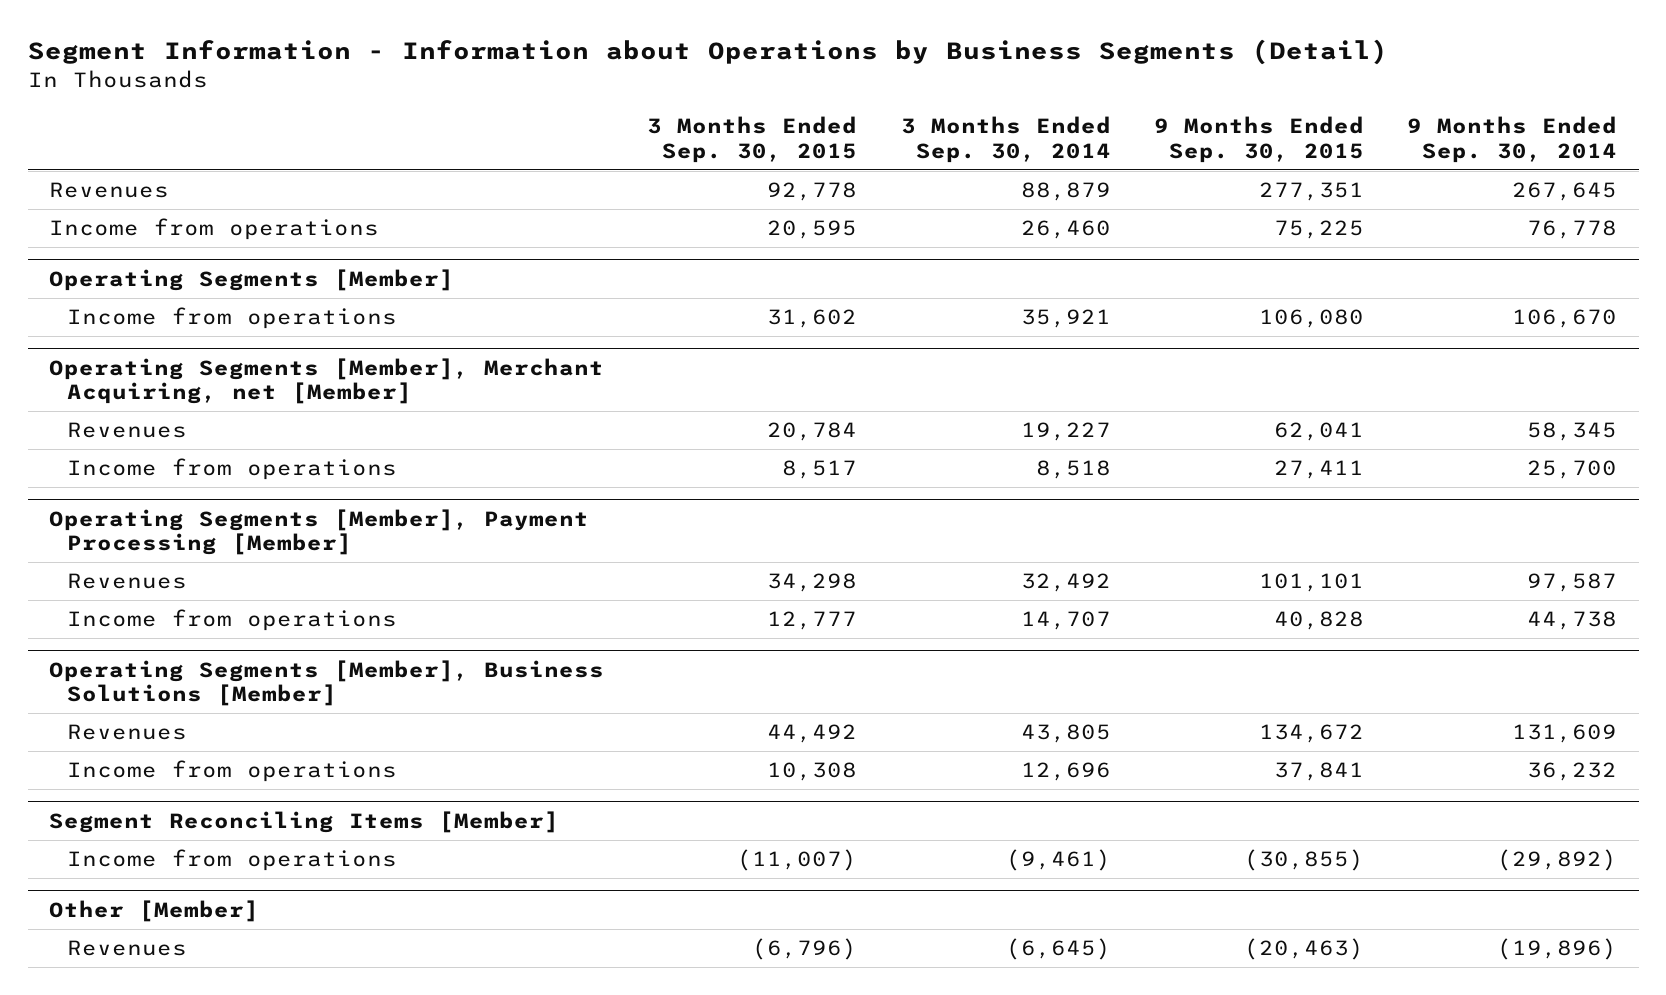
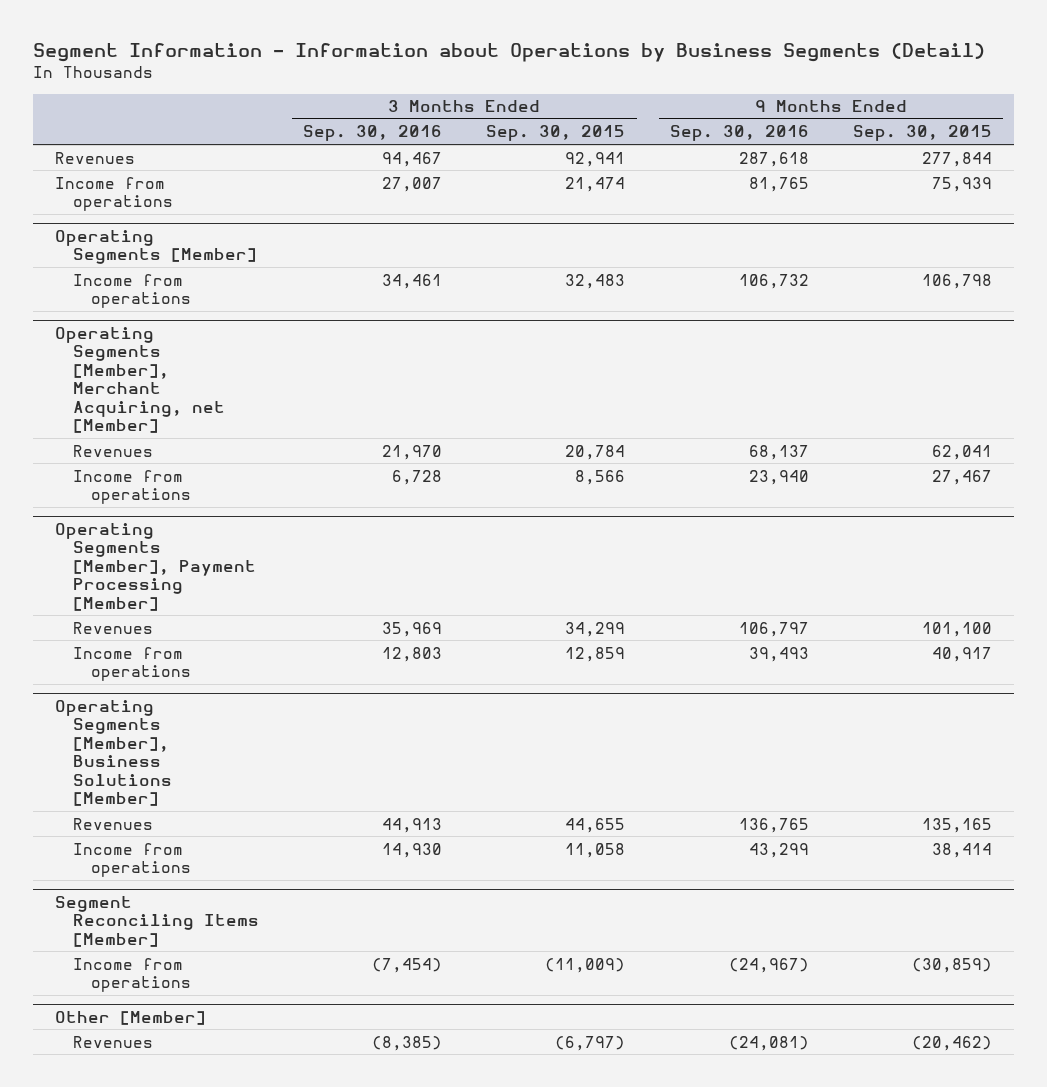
[900,116,1111,163] 3 Months Ended Sep. 30, 2014 -> none
[1407,116,1618,163] 9 Months Ended Sep. 30, 2014 -> none
none -> [303,125,443,142] Sep. 30, 2016
none -> [669,125,809,142] Sep. 30, 2016
[767,182,858,202] 92,778 -> [565,151,626,167] 92,941
[1258,182,1364,202] 277,351 -> [921,151,992,167] 277,844
[767,220,858,240] 20,595 -> [565,176,626,192] 21,474
[1273,220,1364,240] 75,225 -> [931,176,992,192] 75,939
[767,309,858,329] 31,602 -> [565,273,626,289] 32,483
[1258,309,1364,329] 106,080 -> [921,273,992,289] 106,798
[782,460,858,480] 8,517 -> [575,469,626,485] 8,566
[1273,460,1364,480] 27,411 -> [931,469,992,485] 27,467
[767,573,858,593] 34,298 -> [565,621,626,637] 34,299
[1258,573,1364,593] 101,101 -> [921,621,992,637] 101,100
[767,611,858,631] 12,777 -> [565,646,626,662] 12,859
[1273,611,1364,631] 40,828 -> [931,646,992,662] 40,917
[767,724,858,744] 44,492 -> [565,817,626,833] 44,655
[1258,724,1364,744] 134,672 -> [921,817,992,833] 135,165
[767,762,858,782] 10,308 -> [565,842,626,858] 11,058
[1273,762,1364,782] 37,841 -> [931,842,992,858] 38,414
[737,849,858,872] (11,007) -> [545,957,626,973] (11,009)
[1243,849,1364,872] (30,855) -> [911,957,992,973] (30,859)
[752,938,858,961] (6,796) -> [555,1035,626,1051] (6,797)
[1243,938,1364,961] (20,463) -> [911,1035,992,1051] (20,462)

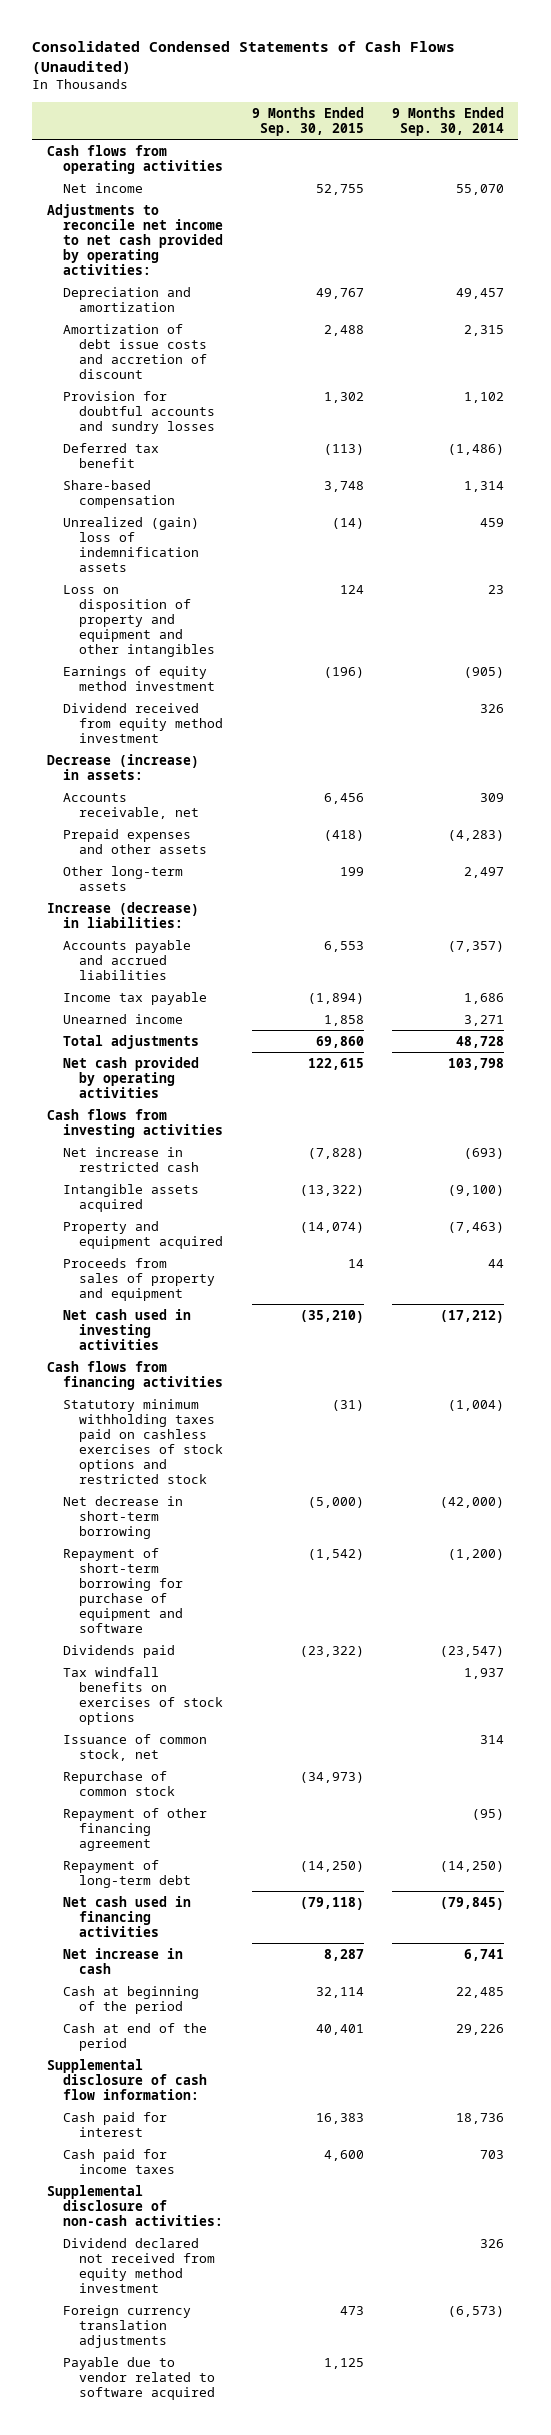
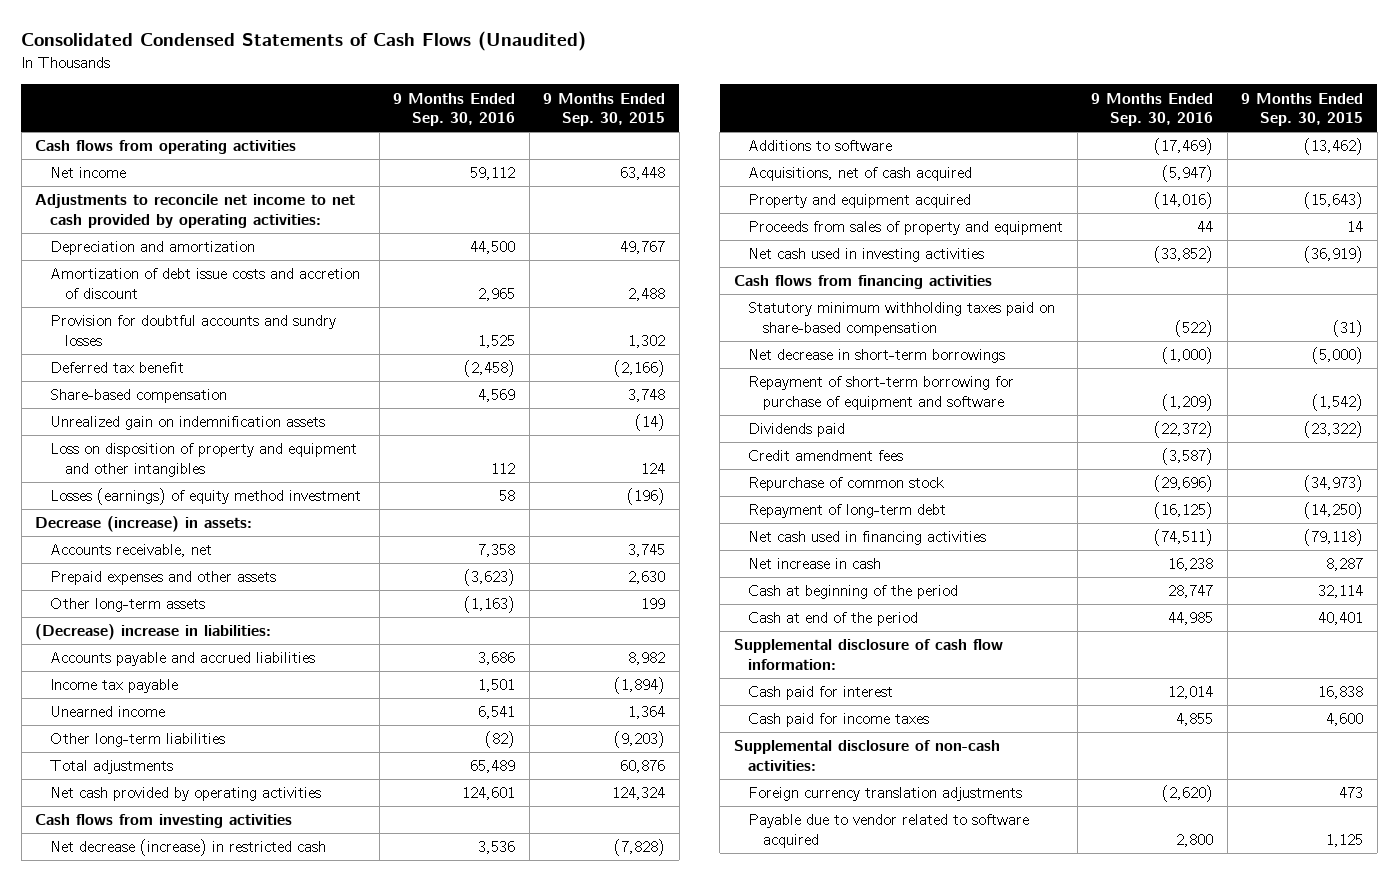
[392,106,505,136] 9 Months Ended Sep. 30, 2014 -> none
none -> [393,92,516,127] 9 Months Ended Sep. 30, 2016
[315,183,364,195] 52,755 -> [620,167,666,181] 63,448
[323,443,364,455] (113) -> [614,360,666,378] (2,166)
[63,516,200,572] Unrealized (gain) loss of indemnification assets -> [50,416,326,431] Unrealized gain on indemnification assets
[63,702,224,743] Dividend received from equity method investment -> none
[63,665,216,691] Earnings of equity method investment -> [50,488,362,506] Losses (earnings) of equity method investment
[323,792,364,804] 6,456 -> [628,544,666,558] 3,745
[323,829,364,841] (418) -> [628,571,666,585] 2,630
[46,901,199,928] Increase (decrease) in liabilities: -> [35,624,272,641] (Decrease) increase in liabilities:
[323,940,364,952] 6,553 -> [628,652,666,666] 8,982
[323,1014,364,1026] 1,858 -> [628,706,666,720] 1,364
none -> [50,733,226,748] Other long-term liabilities
[315,1035,364,1048] 69,860 -> [620,760,666,774] 60,876
[307,1057,364,1070] 122,615 -> [612,787,666,801] 124,324
[63,1183,200,1212] Intangible assets acquired -> none
[63,1146,200,1172] Net increase in restricted cash -> [50,839,327,857] Net decrease (increase) in restricted cash
none -> [748,140,893,152] Additions to software
none -> [748,167,973,182] Acquisitions, net of cash acquired
[299,1221,364,1233] (14,074) -> [1304,192,1364,210] (15,643)
[299,1309,364,1323] (35,210) -> [1304,246,1364,264] (36,919)
[63,1398,224,1484] Statutory minimum withholding taxes paid on cashless exercises of stock options and restricted stock -> [748,302,1056,336] Statutory minimum withholding taxes paid on share-based compensation
[63,1495,184,1539] Net decrease in short-term borrowing -> [748,349,1006,364] Net decrease in short-term borrowings
[63,1666,224,1725] Tax windfall benefits on exercises of stock options -> none
[63,1733,208,1761] Issuance of common stock, net -> none
none -> [748,450,904,462] Credit amendment fees
[63,1807,208,1851] Repayment of other financing agreement -> none
[315,2112,364,2124] 16,383 -> [1318,686,1364,700] 16,838
[63,2237,216,2293] Dividend declared not received from equity method investment -> none

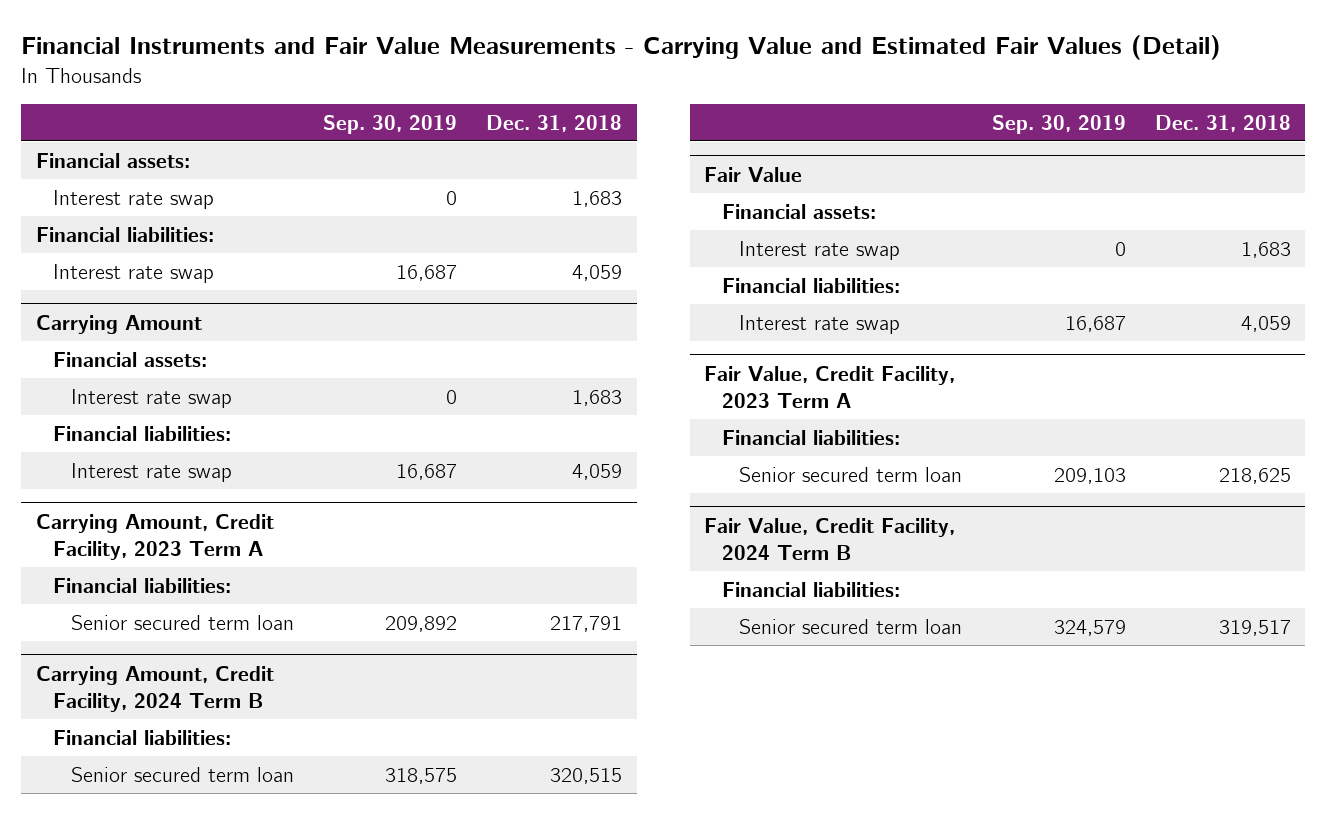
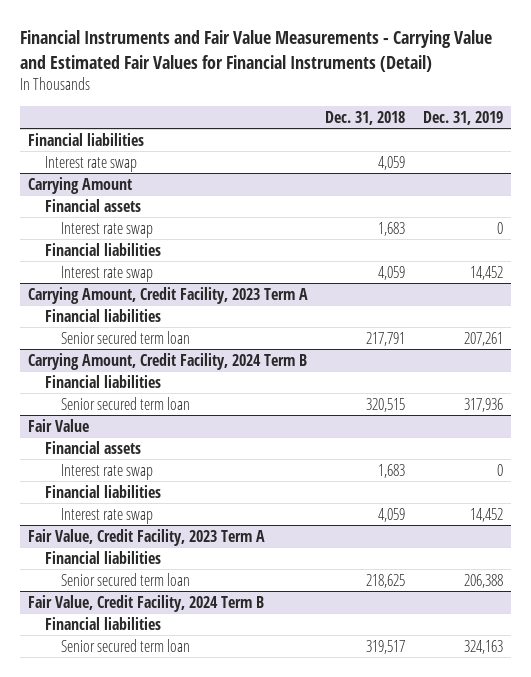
[20,34,1221,60] Financial Instruments and Fair Value Measurements - Carrying Value and Estimated Fair Values (Detail) -> [19,30,492,72] Financial Instruments and Fair Value Measurements - Carrying Value and Estimated Fair Values for Financial Instruments (Detail)
[322,114,457,134] Sep. 30, 2019 -> none
none -> [422,110,503,125] Dec. 31, 2019
[35,152,190,168] Financial assets: -> none
[53,189,215,209] Interest rate swap -> none
[35,226,214,242] Financial liabilities: -> [28,132,145,146] Financial liabilities
[53,351,208,367] Financial assets: -> [44,198,141,212] Financial assets
[53,425,232,441] Financial liabilities: -> [44,242,161,256] Financial liabilities
[53,577,232,593] Financial liabilities: -> [44,308,161,322] Financial liabilities
[53,729,232,745] Financial liabilities: -> [44,374,161,388] Financial liabilities
[721,203,876,219] Financial assets: -> [44,440,141,454] Financial assets
[721,277,900,293] Financial liabilities: -> [44,484,161,498] Financial liabilities
[721,429,900,445] Financial liabilities: -> [44,550,161,564] Financial liabilities
[721,581,900,597] Financial liabilities: -> [44,616,161,630] Financial liabilities

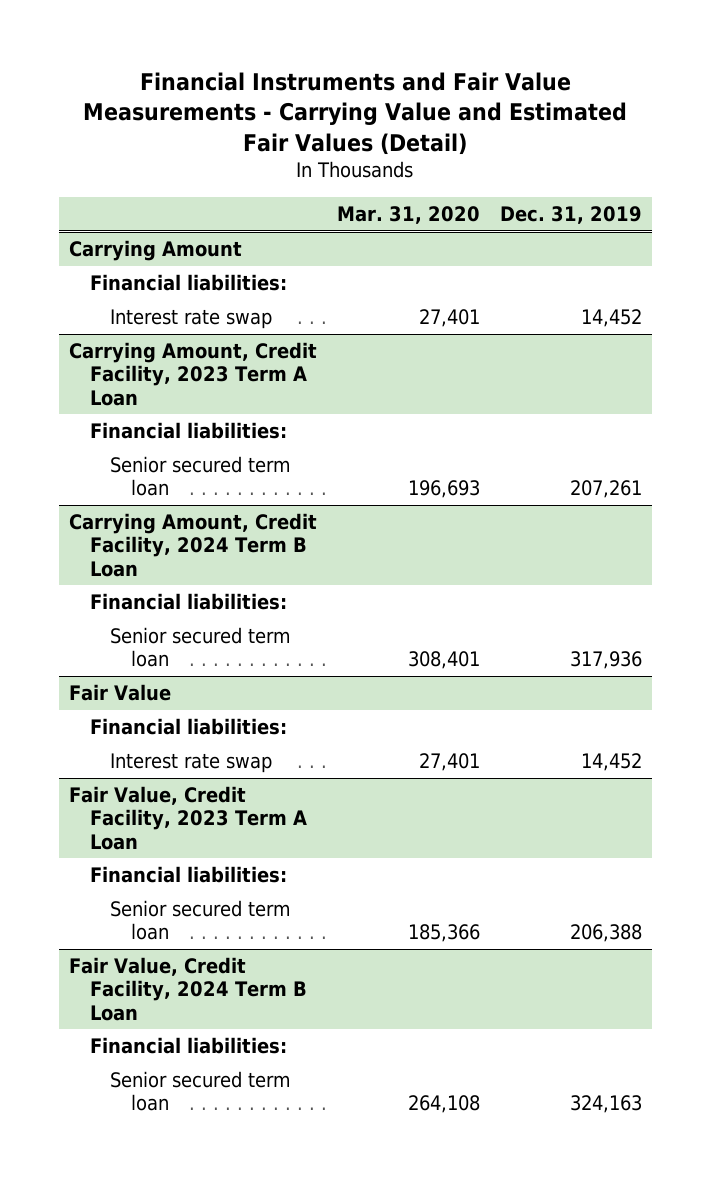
[19,30,492,72] Financial Instruments and Fair Value Measurements - Carrying Value and Estimated Fair Values for Financial Instruments (Detail) -> [83,71,628,155] Financial Instruments and Fair Value Measurements - Carrying Value and Estimated Fair Values (Detail)
[325,110,406,125] Dec. 31, 2018 -> none
none -> [336,206,480,225] Mar. 31, 2020
[28,132,145,146] Financial liabilities -> none
[44,155,137,172] Interest rate swap -> none
[44,198,141,212] Financial assets -> none
[61,221,154,238] Interest rate swap -> none
[44,242,161,256] Financial liabilities -> [89,274,287,292] Financial liabilities:
[28,286,309,304] Carrying Amount, Credit Facility, 2023 Term A -> [69,342,318,406] Carrying Amount, Credit Facility, 2023 Term A Loan
[44,308,161,322] Financial liabilities -> [89,422,287,440] Financial liabilities:
[28,352,308,370] Carrying Amount, Credit Facility, 2024 Term B -> [69,513,318,577] Carrying Amount, Credit Facility, 2024 Term B Loan
[44,374,161,388] Financial liabilities -> [89,593,287,611] Financial liabilities:
[44,440,141,454] Financial assets -> none
[61,463,154,480] Interest rate swap -> none
[44,484,161,498] Financial liabilities -> [89,718,287,736] Financial liabilities:
[28,528,266,546] Fair Value, Credit Facility, 2023 Term A -> [69,786,307,850] Fair Value, Credit Facility, 2023 Term A Loan
[44,550,161,564] Financial liabilities -> [89,866,287,884] Financial liabilities:
[28,594,265,612] Fair Value, Credit Facility, 2024 Term B -> [69,957,307,1021] Fair Value, Credit Facility, 2024 Term B Loan
[44,616,161,630] Financial liabilities -> [89,1037,287,1055] Financial liabilities:

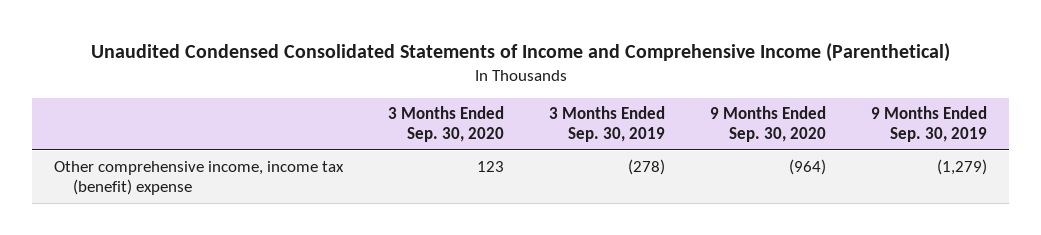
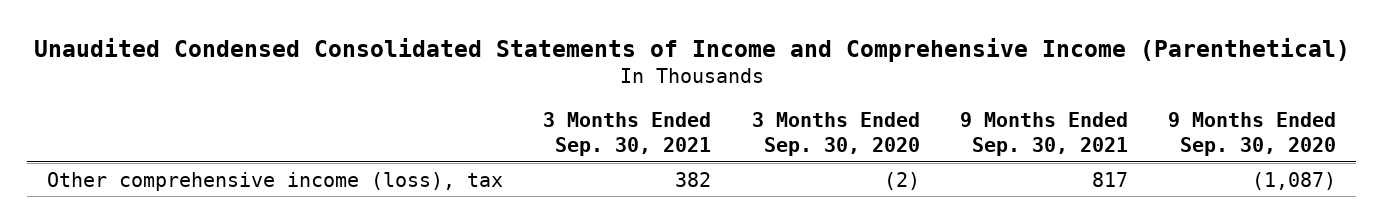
[549,106,666,143] 3 Months Ended Sep. 30, 2019 -> none
[870,106,987,143] 9 Months Ended Sep. 30, 2019 -> none
none -> [543,111,712,156] 3 Months Ended Sep. 30, 2021
none -> [959,111,1128,156] 9 Months Ended Sep. 30, 2021
[54,161,345,196] Other comprehensive income, income tax (benefit) expense -> [47,171,504,191] Other comprehensive income (loss), tax
[477,161,505,173] 123 -> [883,171,920,190] (2)
[788,159,826,176] (964) -> [1252,171,1337,190] (1,087)

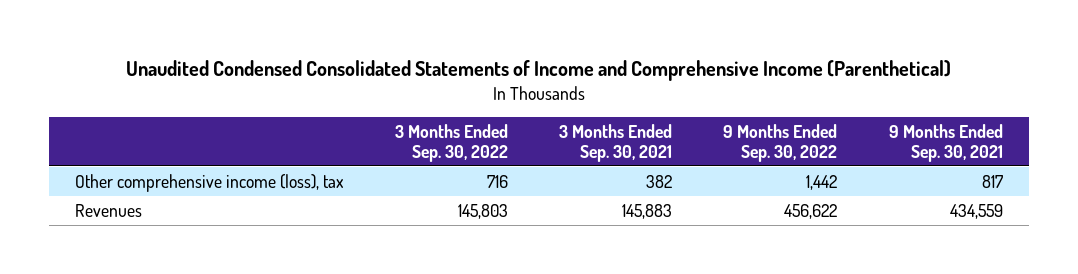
[751,111,920,156] 3 Months Ended Sep. 30, 2020 -> none
[1168,111,1337,156] 9 Months Ended Sep. 30, 2020 -> none
none -> [394,123,508,163] 3 Months Ended Sep. 30, 2022
none -> [723,123,838,163] 9 Months Ended Sep. 30, 2022
none -> [75,203,143,217] Revenues

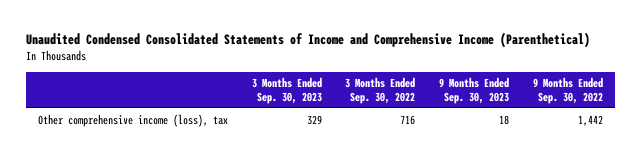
[558,123,672,163] 3 Months Ended Sep. 30, 2021 -> none
[888,123,1003,163] 9 Months Ended Sep. 30, 2021 -> none
none -> [251,77,322,104] 3 Months Ended Sep. 30, 2023
none -> [439,77,510,104] 9 Months Ended Sep. 30, 2023
[75,203,143,217] Revenues -> none

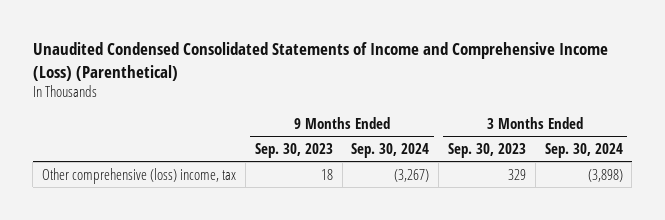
[25,32,590,49] Unaudited Condensed Consolidated Statements of Income and Comprehensive Income (Parenthetical) -> [32,42,608,81] Unaudited Condensed Consolidated Statements of Income and Comprehensive Income (Loss) (Parenthetical)
[345,77,416,104] 3 Months Ended Sep. 30, 2022 -> none
[533,77,604,104] 9 Months Ended Sep. 30, 2022 -> none
none -> [351,143,430,159] Sep. 30, 2024
none -> [544,143,623,159] Sep. 30, 2024
[37,114,228,128] Other comprehensive income (loss), tax -> [42,167,237,184] Other comprehensive (loss) income, tax

